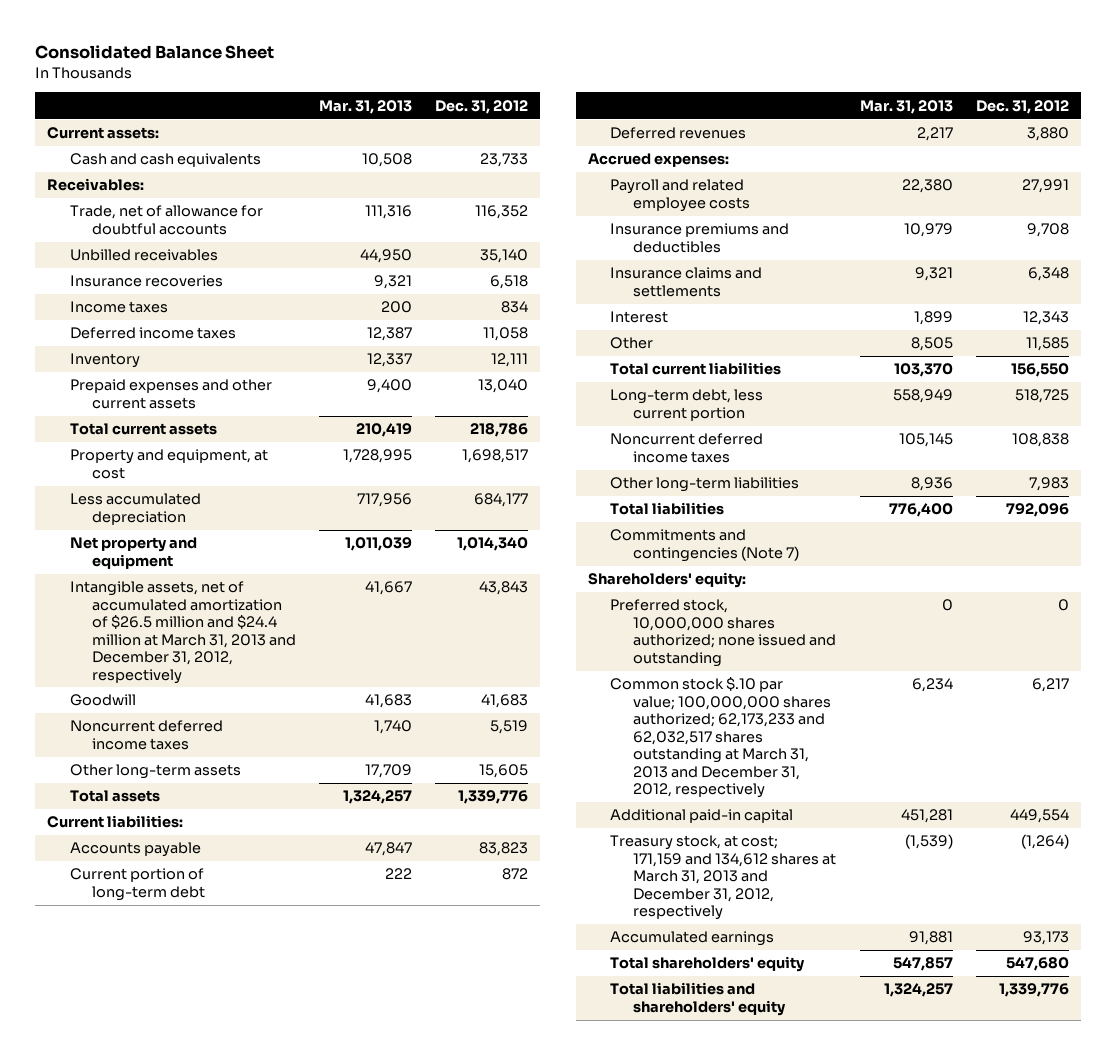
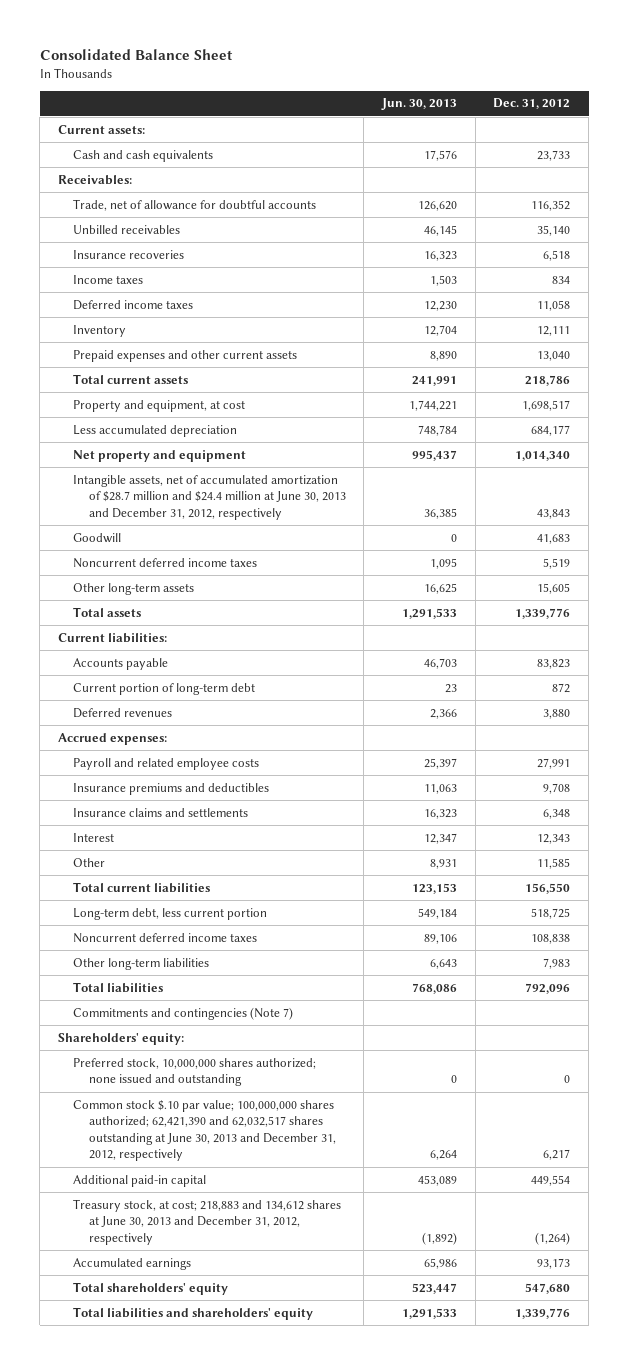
[319,99,413,114] Mar. 31, 2013 -> none
none -> [381,98,458,111] Jun. 30, 2013
[69,581,296,684] Intangible assets, net of accumulated amortization of $26.5 million and $24.4 million at March 31, 2013 and December 31, 2012, respectively -> [73,474,346,520] Intangible assets, net of accumulated amortization of $28.7 million and $24.4 million at June 30, 2013 and December 31, 2012, respectively
[610,677,831,799] Common stock $.10 par value; 100,000,000 shares authorized; 62,173,233 and 62,032,517 shares outstanding at March 31, 2013 and December 31, 2012, respectively -> [73,1099,336,1162] Common stock $.10 par value; 100,000,000 shares authorized; 62,421,390 and 62,032,517 shares outstanding at June 30, 2013 and December 31, 2012, respectively
[610,835,836,921] Treasury stock, at cost; 171,159 and 134,612 shares at March 31, 2013 and December 31, 2012, respectively -> [73,1198,342,1245] Treasury stock, at cost; 218,883 and 134,612 shares at June 30, 2013 and December 31, 2012, respectively

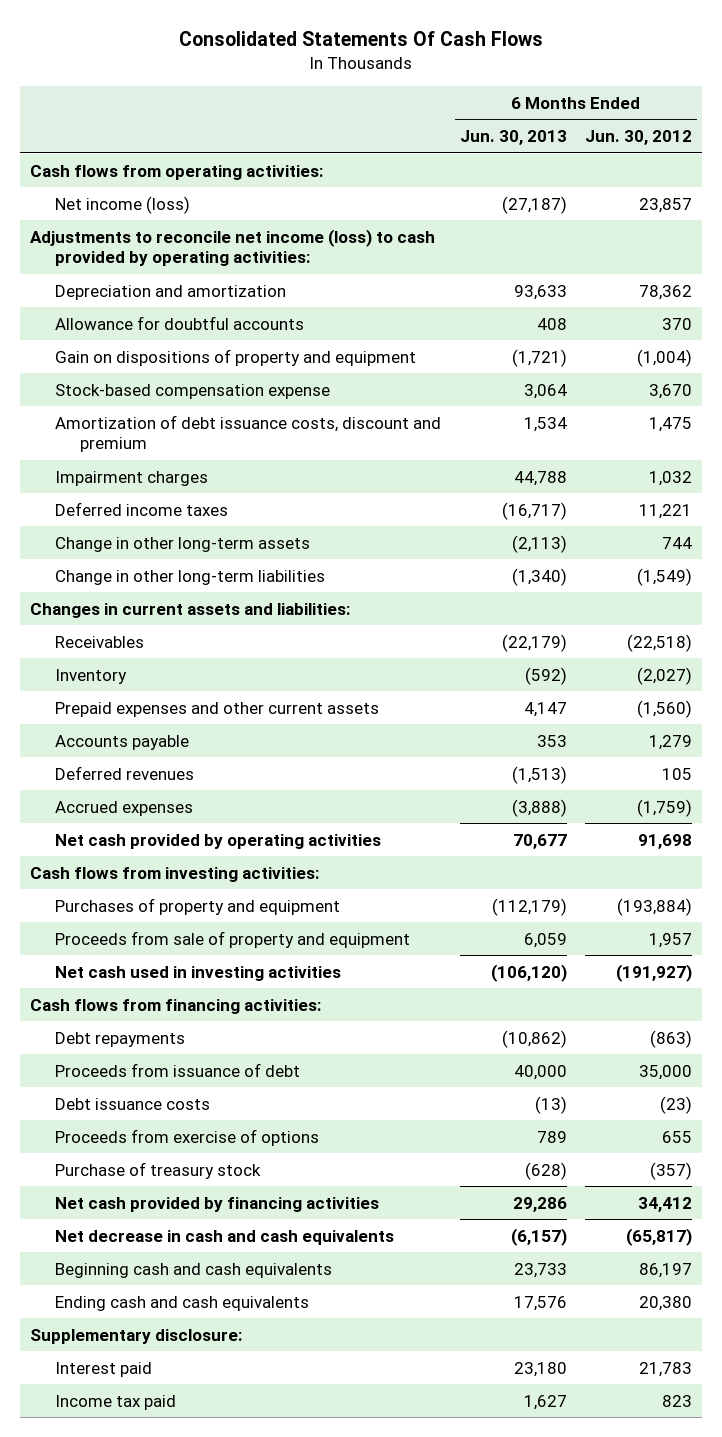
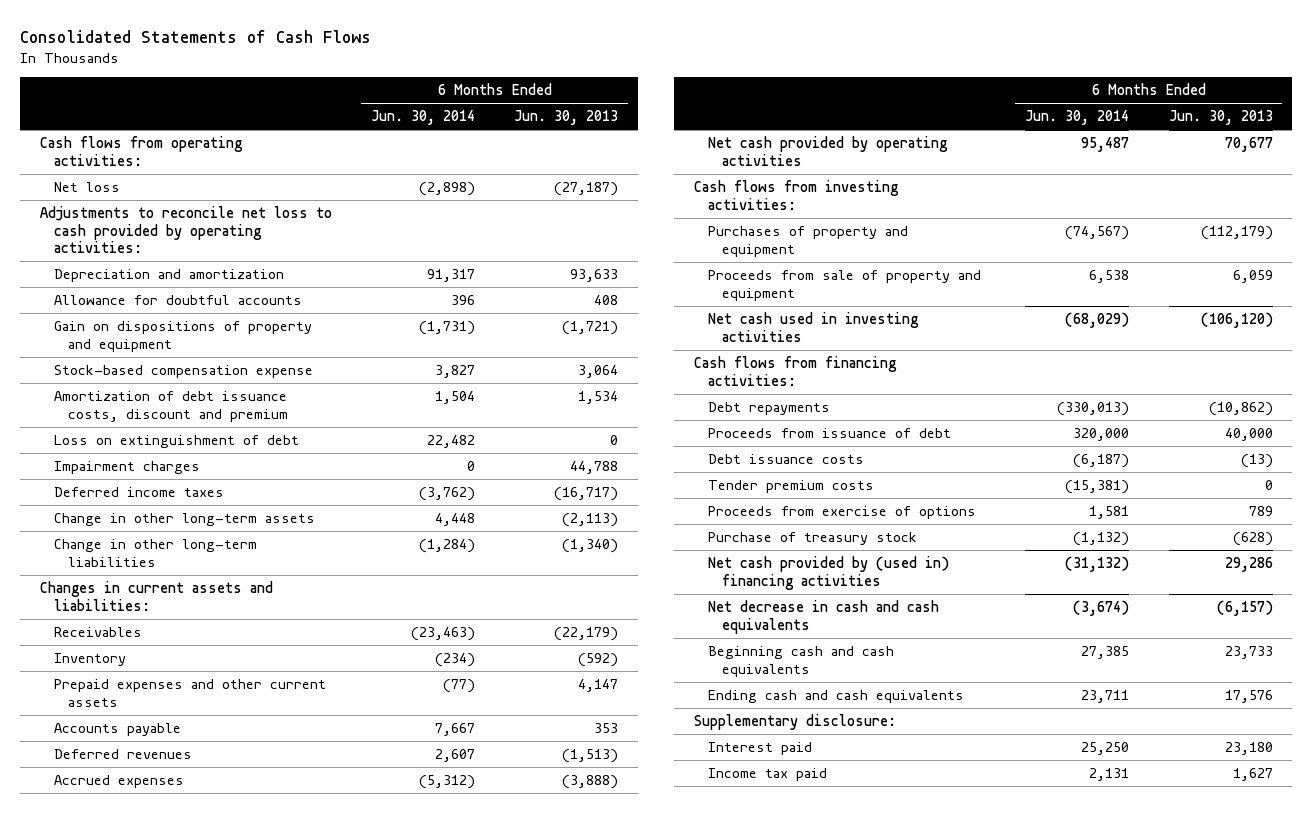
[178,31,543,47] Consolidated Statements Of Cash Flows -> [20,29,372,43] Consolidated Statements of Cash Flows
[585,129,693,145] Jun. 30, 2012 -> none
none -> [371,110,476,126] Jun. 30, 2014
[54,195,190,214] Net income (loss) -> [53,182,120,193] Net loss
[29,228,435,266] Adjustments to reconcile net income (loss) to cash provided by operating activities: -> [39,206,332,254] Adjustments to reconcile net loss to cash provided by operating activities:
none -> [53,435,299,449] Loss on extinguishment of debt
none -> [708,480,875,494] Tender premium costs
[54,1196,379,1212] Net cash provided by financing activities -> [708,556,950,590] Net cash provided by (used in) financing activities

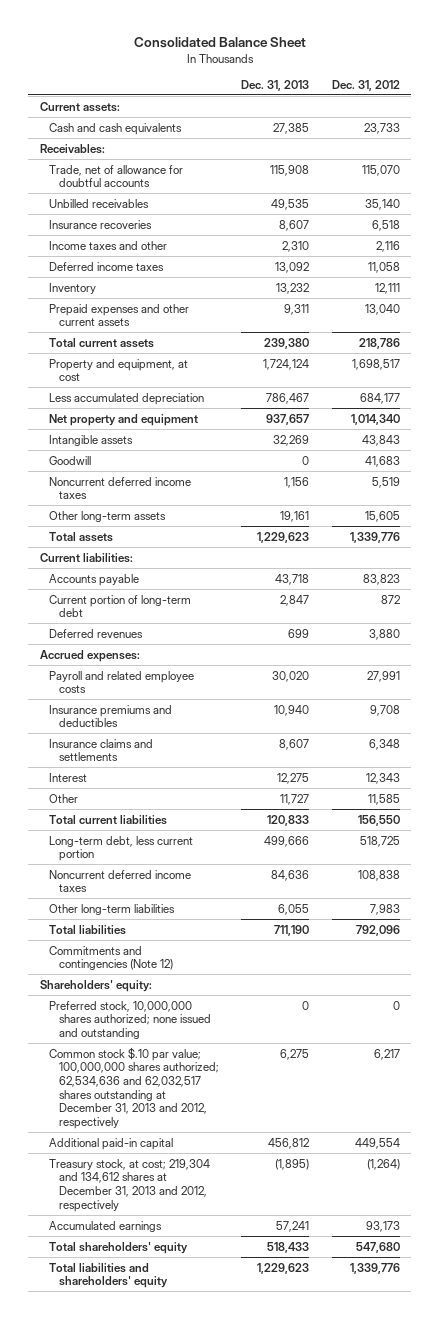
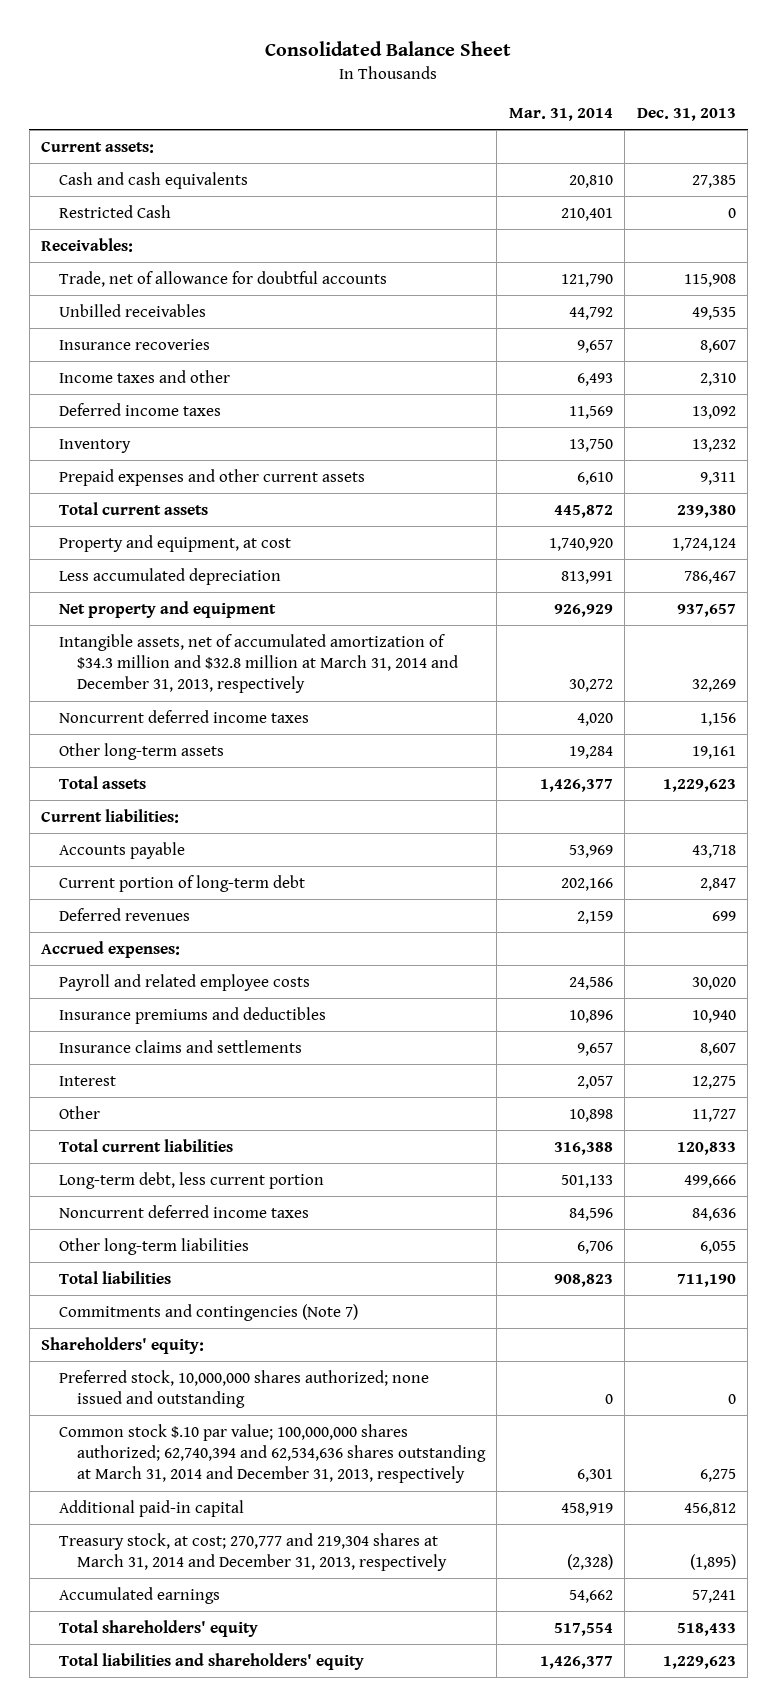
[331,79,400,91] Dec. 31, 2012 -> none
none -> [508,107,613,121] Mar. 31, 2014
none -> [59,204,172,218] Restricted Cash
[49,455,92,465] Goodwill -> none
[49,434,134,446] Intangible assets -> [59,633,458,694] Intangible assets, net of accumulated amortization of $34.3 million and $32.8 million at March 31, 2014 and December 31, 2013, respectively
[49,945,173,971] Commitments and contingencies (Note 12) -> [59,1303,359,1321] Commitments and contingencies (Note 7)
[49,1046,219,1129] Common stock $.10 par value; 100,000,000 shares authorized; 62,534,636 and 62,032,517 shares outstanding at December 31, 2013 and 2012, respectively -> [59,1423,486,1484] Common stock $.10 par value; 100,000,000 shares authorized; 62,740,394 and 62,534,636 shares outstanding at March 31, 2014 and December 31, 2013, respectively
[49,1158,211,1212] Treasury stock, at cost; 219,304 and 134,612 shares at December 31, 2013 and 2012, respectively -> [59,1532,447,1572] Treasury stock, at cost; 270,777 and 219,304 shares at March 31, 2014 and December 31, 2013, respectively

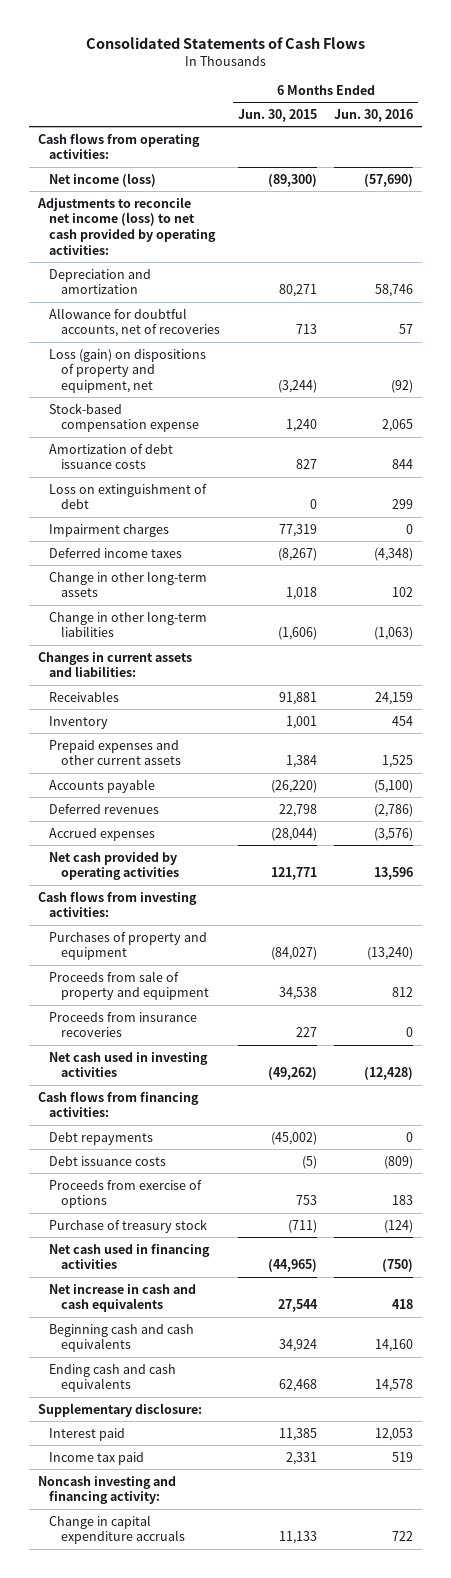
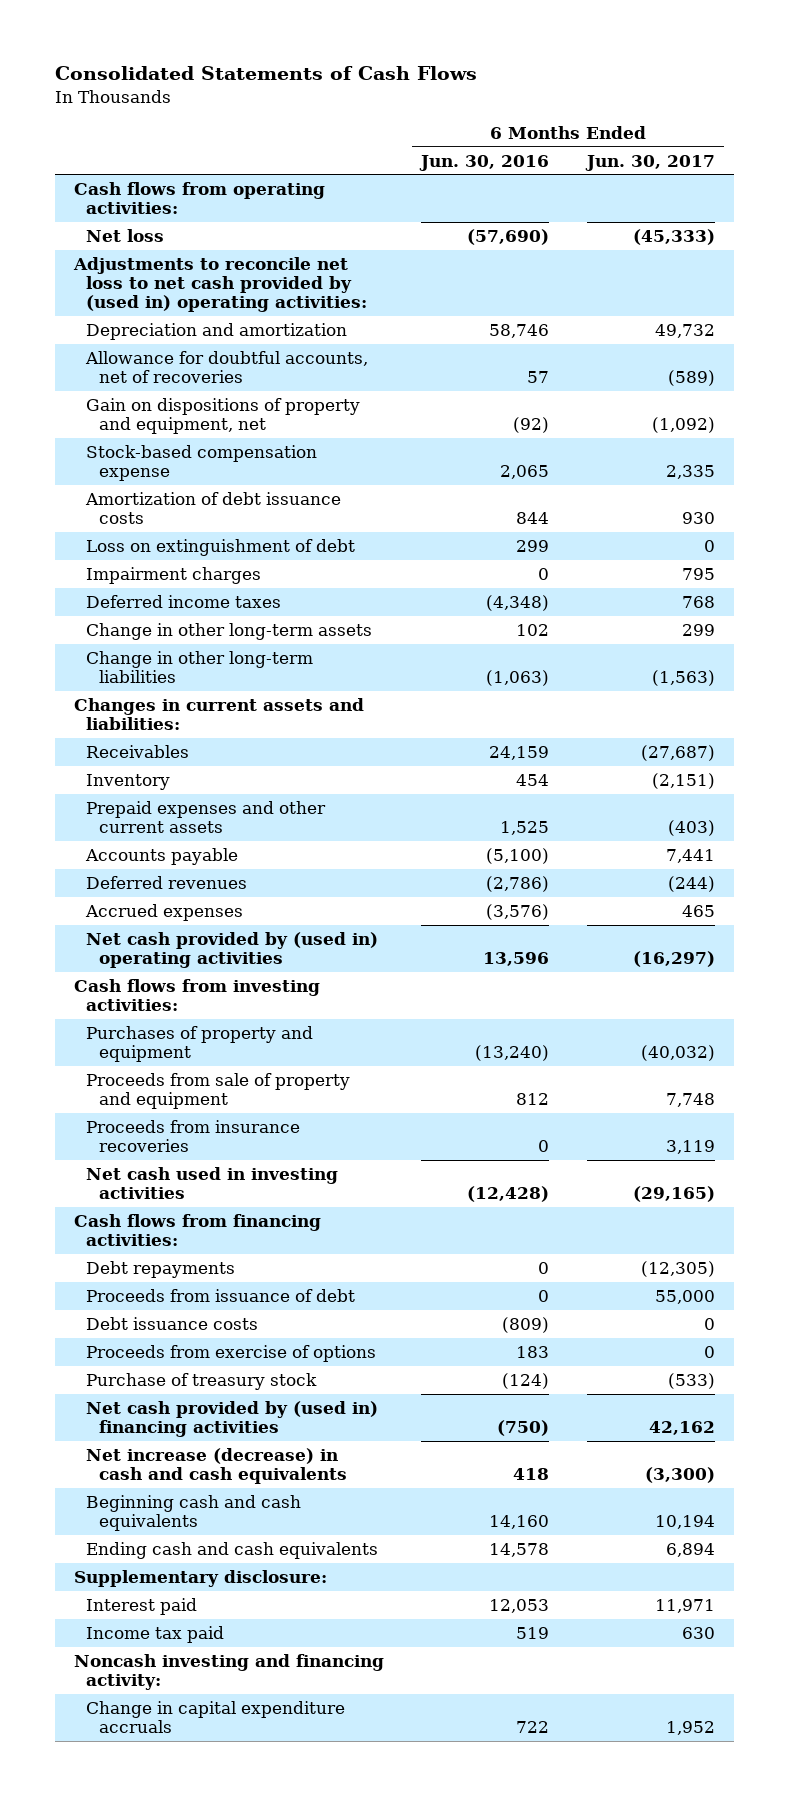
[237,108,317,122] Jun. 30, 2015 -> none
none -> [585,154,716,171] Jun. 30, 2017
[49,172,157,187] Net income (loss) -> [86,228,165,242] Net loss
[36,196,217,255] Adjustments to reconcile net income (loss) to net cash provided by operating activities: -> [72,256,368,313] Adjustments to reconcile net loss to net cash provided by (used in) operating activities:
[49,348,207,393] Loss (gain) on dispositions of property and equipment, net -> [86,397,361,435] Gain on dispositions of property and equipment, net
[49,851,179,881] Net cash provided by operating activities -> [86,931,379,969] Net cash provided by (used in) operating activities
none -> [86,1288,356,1302] Proceeds from issuance of debt
[49,1243,211,1270] Net cash used in financing activities -> [86,1400,379,1438] Net cash provided by (used in) financing activities
[49,1283,197,1313] Net increase in cash and cash equivalents -> [86,1447,347,1485] Net increase (decrease) in cash and cash equivalents

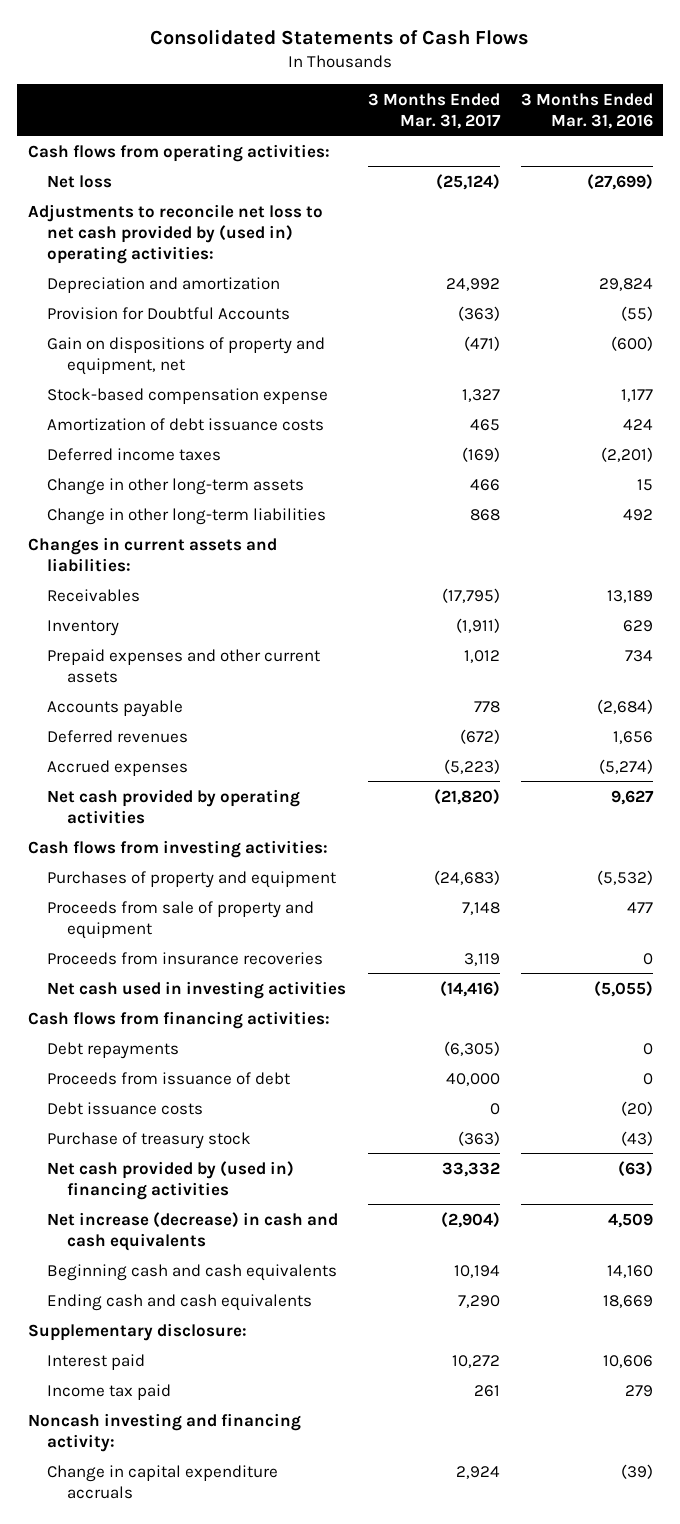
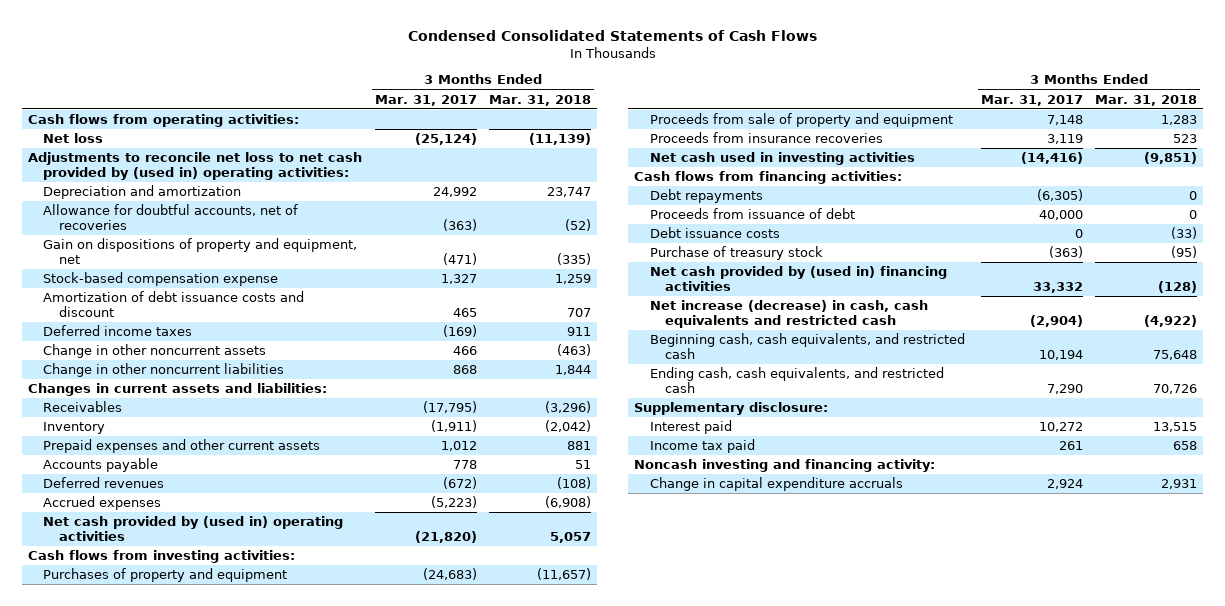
[150,28,530,45] Consolidated Statements of Cash Flows -> [407,30,817,42] Condensed Consolidated Statements of Cash Flows
[520,92,653,129] 3 Months Ended Mar. 31, 2016 -> none
none -> [489,94,592,106] Mar. 31, 2018
[47,306,291,320] Provision for Doubtful Accounts -> [43,204,299,231] Allowance for doubtful accounts, net of recoveries
[47,417,325,431] Amortization of debt issuance costs -> [43,291,305,318] Amortization of debt issuance costs and discount
[47,477,305,495] Change in other long-term assets -> [43,344,267,359] Change in other noncurrent assets
[47,507,327,525] Change in other long-term liabilities -> [43,363,285,378] Change in other noncurrent liabilities
[47,788,301,824] Net cash provided by operating activities -> [43,516,344,542] Net cash provided by (used in) operating activities
[47,1211,339,1251] Net increase (decrease) in cash and cash equivalents -> [649,300,928,329] Net increase (decrease) in cash, cash equivalents and restricted cash
[47,1263,338,1281] Beginning cash and cash equivalents -> [649,333,965,360] Beginning cash, cash equivalents, and restricted cash
[47,1293,313,1311] Ending cash and cash equivalents -> [649,367,944,394] Ending cash, cash equivalents, and restricted cash

